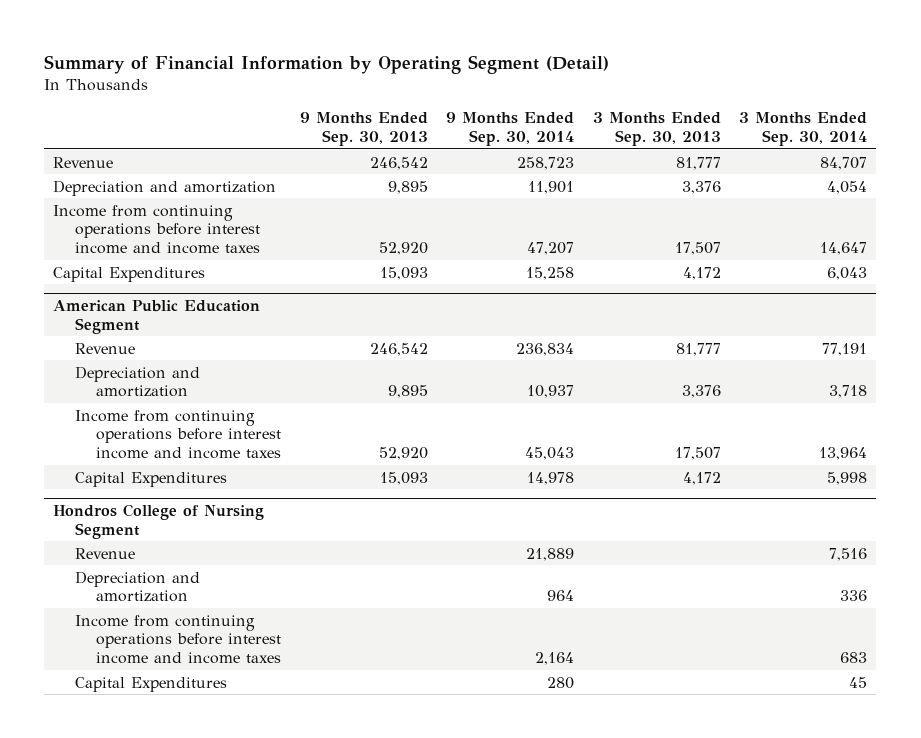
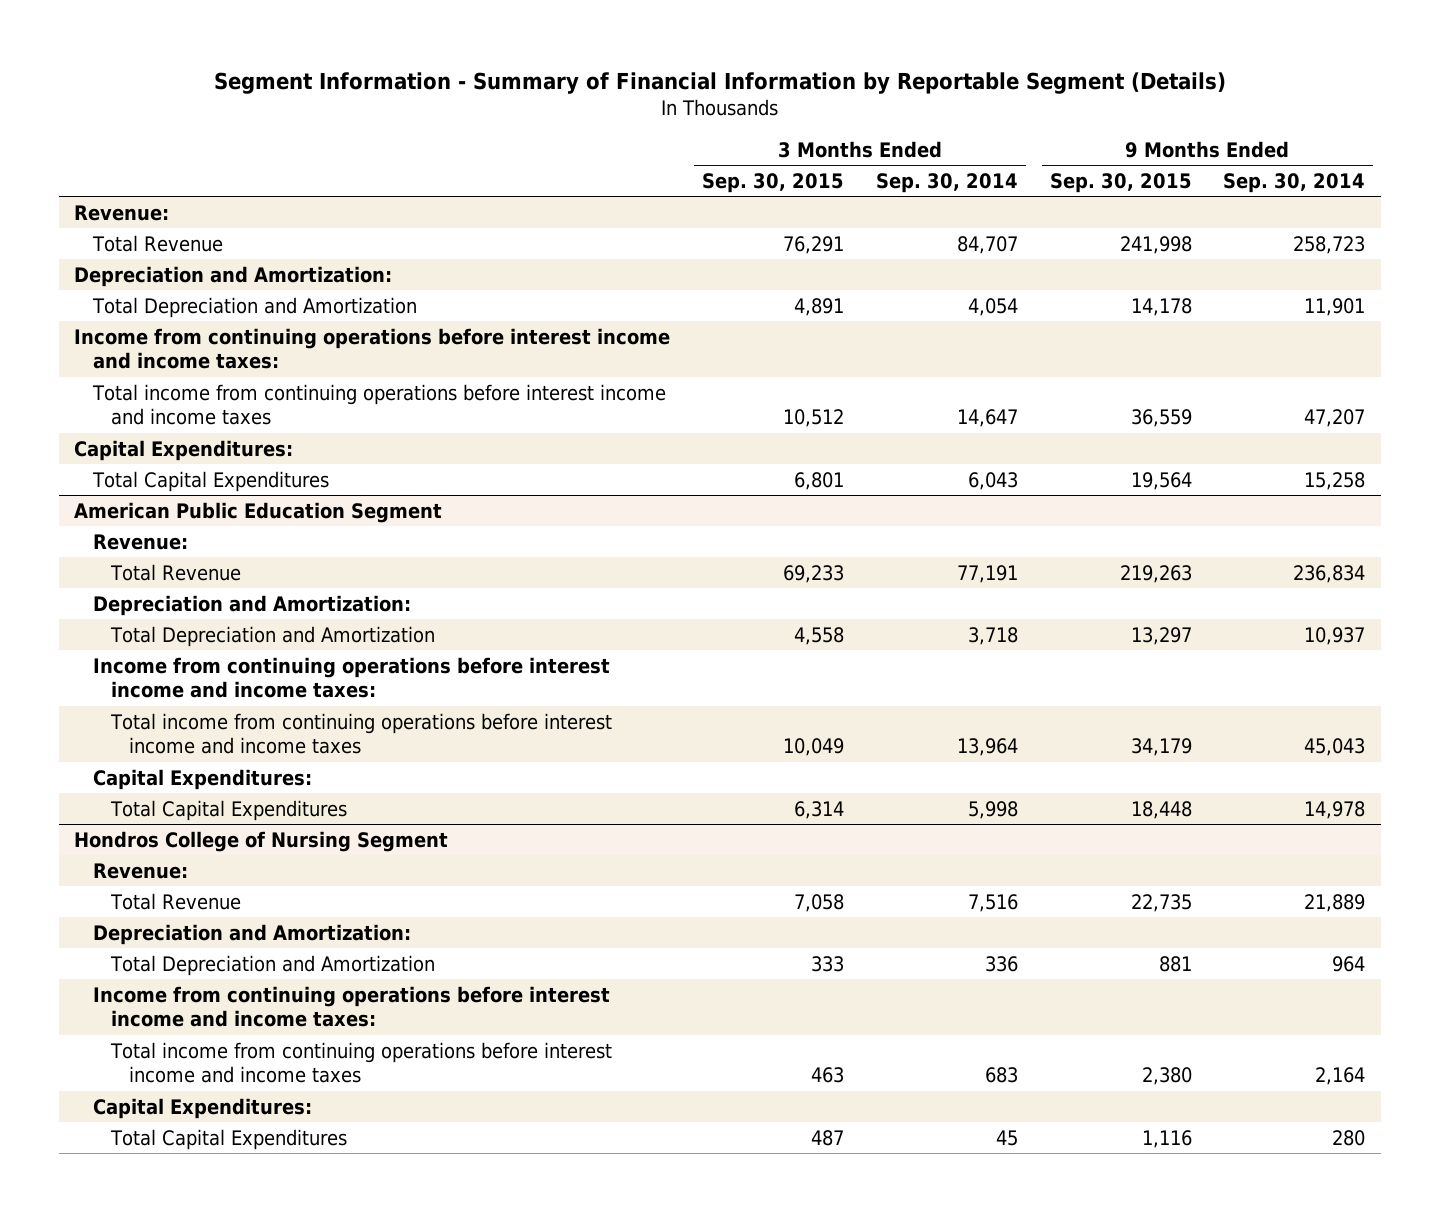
[44,54,610,74] Summary of Financial Information by Operating Segment (Detail) -> [213,71,1226,94] Segment Information - Summary of Financial Information by Reportable Segment (Details)
[299,112,428,147] 9 Months Ended Sep. 30, 2013 -> none
[592,112,721,147] 3 Months Ended Sep. 30, 2013 -> none
none -> [702,172,845,193] Sep. 30, 2015
none -> [1049,172,1192,193] Sep. 30, 2015
none -> [74,204,170,221] Revenue:
[53,156,114,168] Revenue -> [91,234,223,252] Total Revenue
none -> [74,265,393,287] Depreciation and Amortization:
[53,179,277,196] Depreciation and amortization -> [91,296,417,318] Total Depreciation and Amortization
none -> [74,327,671,370] Income from continuing operations before interest income and income taxes:
[53,204,260,255] Income from continuing operations before interest income and income taxes -> [91,383,666,426] Total income from continuing operations before interest income and income taxes
none -> [74,439,294,461] Capital Expenditures:
[53,266,206,282] Capital Expenditures -> [91,470,329,492] Total Capital Expenditures
none -> [92,533,188,550] Revenue:
[74,342,135,354] Revenue -> [109,563,241,581] Total Revenue
none -> [92,594,411,616] Depreciation and Amortization:
[74,365,200,398] Depreciation and amortization -> [109,625,435,647] Total Depreciation and Amortization
none -> [92,656,610,699] Income from continuing operations before interest income and income taxes:
[74,409,282,460] Income from continuing operations before interest income and income taxes -> [109,712,612,755] Total income from continuing operations before interest income and income taxes
none -> [92,768,312,790] Capital Expenditures:
[74,471,227,487] Capital Expenditures -> [109,799,347,821] Total Capital Expenditures
none -> [92,862,188,879] Revenue:
[74,547,135,559] Revenue -> [109,892,241,910] Total Revenue
none -> [92,923,411,945] Depreciation and Amortization:
[74,570,200,603] Depreciation and amortization -> [109,954,435,976] Total Depreciation and Amortization
none -> [92,985,610,1028] Income from continuing operations before interest income and income taxes:
[74,614,282,665] Income from continuing operations before interest income and income taxes -> [109,1041,612,1084] Total income from continuing operations before interest income and income taxes
none -> [92,1097,312,1119] Capital Expenditures:
[74,676,227,692] Capital Expenditures -> [109,1128,347,1150] Total Capital Expenditures

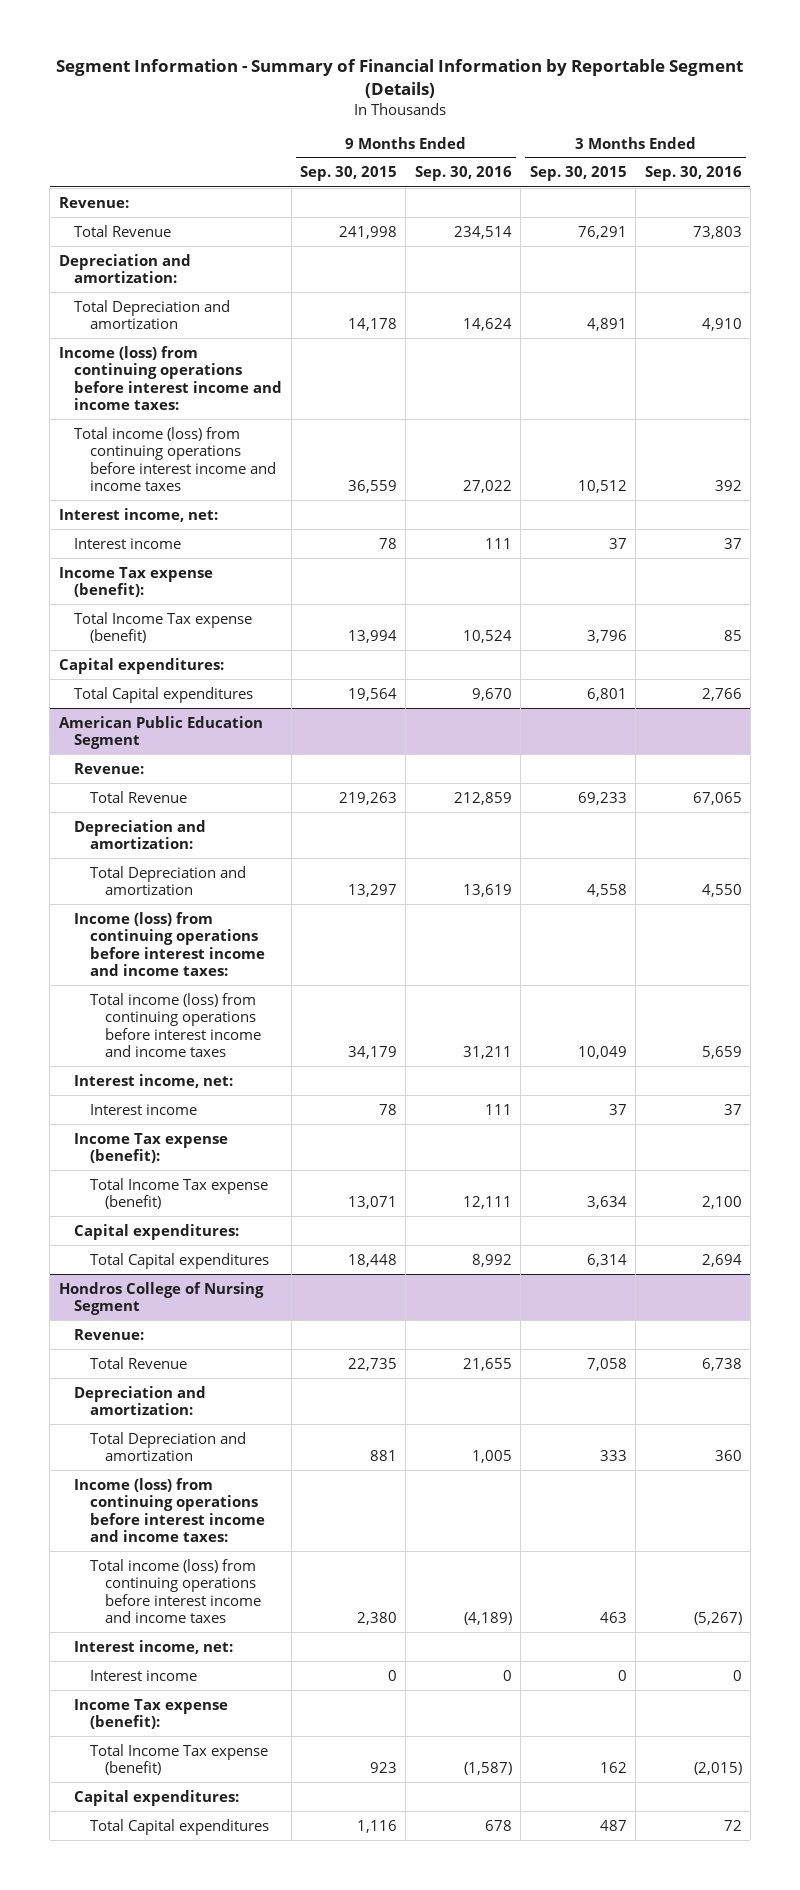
[875,172,1018,193] Sep. 30, 2014 -> none
[1223,172,1366,193] Sep. 30, 2014 -> none
none -> [414,166,512,182] Sep. 30, 2016
none -> [644,166,742,182] Sep. 30, 2016
[74,265,393,287] Depreciation and Amortization: -> [58,253,191,284] Depreciation and amortization:
[91,296,417,318] Total Depreciation and Amortization -> [74,299,231,330] Total Depreciation and amortization
[74,327,671,370] Income from continuing operations before interest income and income taxes: -> [58,345,283,411] Income (loss) from continuing operations before interest income and income taxes:
[91,383,666,426] Total income from continuing operations before interest income and income taxes -> [74,426,276,492] Total income (loss) from continuing operations before interest income and income taxes
none -> [58,507,218,522] Interest income, net:
none -> [74,537,182,549] Interest income
none -> [58,566,213,598] Income Tax expense (benefit):
none -> [74,611,253,644] Total Income Tax expense (benefit)
[74,439,294,461] Capital Expenditures: -> [58,657,224,674] Capital expenditures:
[91,470,329,492] Total Capital Expenditures -> [74,686,254,703] Total Capital expenditures
[92,594,411,616] Depreciation and Amortization: -> [74,819,207,850] Depreciation and amortization:
[109,625,435,647] Total Depreciation and Amortization -> [89,865,246,896] Total Depreciation and amortization
[92,656,610,699] Income from continuing operations before interest income and income taxes: -> [74,911,265,977] Income (loss) from continuing operations before interest income and income taxes:
[109,712,612,755] Total income from continuing operations before interest income and income taxes -> [89,992,262,1058] Total income (loss) from continuing operations before interest income and income taxes
none -> [74,1073,234,1088] Interest income, net:
none -> [89,1103,197,1115] Interest income
none -> [74,1132,229,1164] Income Tax expense (benefit):
none -> [89,1177,268,1210] Total Income Tax expense (benefit)
[92,768,312,790] Capital Expenditures: -> [74,1223,240,1240] Capital expenditures:
[109,799,347,821] Total Capital Expenditures -> [89,1252,269,1269] Total Capital expenditures
[92,923,411,945] Depreciation and Amortization: -> [74,1385,207,1416] Depreciation and amortization:
[109,954,435,976] Total Depreciation and Amortization -> [89,1431,246,1462] Total Depreciation and amortization
[92,985,610,1028] Income from continuing operations before interest income and income taxes: -> [74,1477,265,1543] Income (loss) from continuing operations before interest income and income taxes:
[109,1041,612,1084] Total income from continuing operations before interest income and income taxes -> [89,1558,262,1624] Total income (loss) from continuing operations before interest income and income taxes
none -> [74,1639,234,1654] Interest income, net:
none -> [89,1669,197,1681] Interest income
none -> [74,1698,229,1730] Income Tax expense (benefit):
none -> [89,1743,268,1776] Total Income Tax expense (benefit)
[92,1097,312,1119] Capital Expenditures: -> [74,1789,240,1806] Capital expenditures:
[109,1128,347,1150] Total Capital Expenditures -> [89,1818,269,1835] Total Capital expenditures

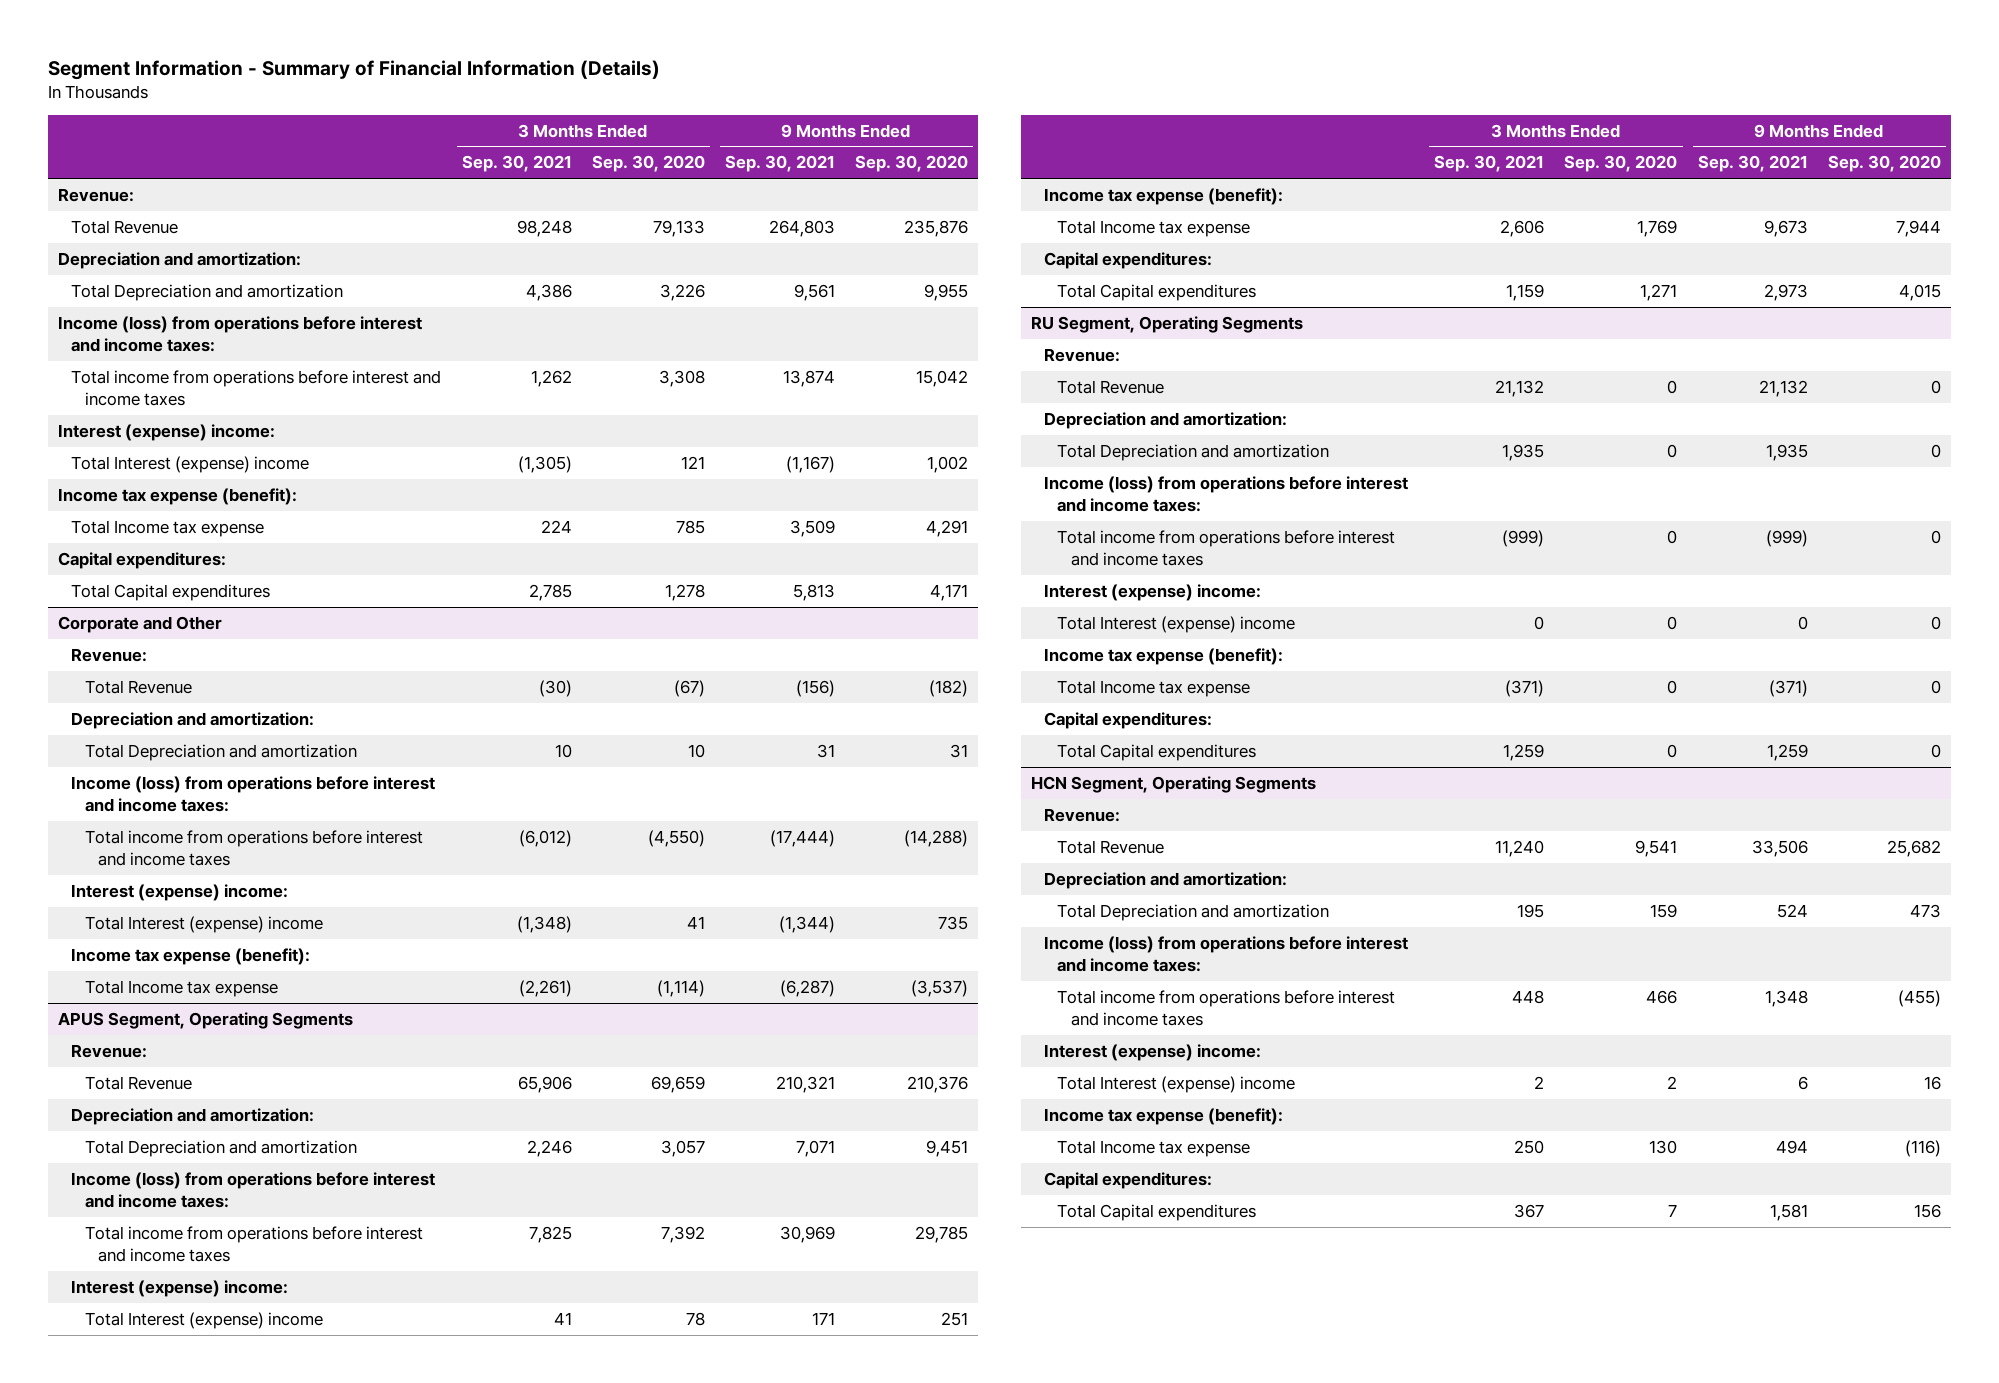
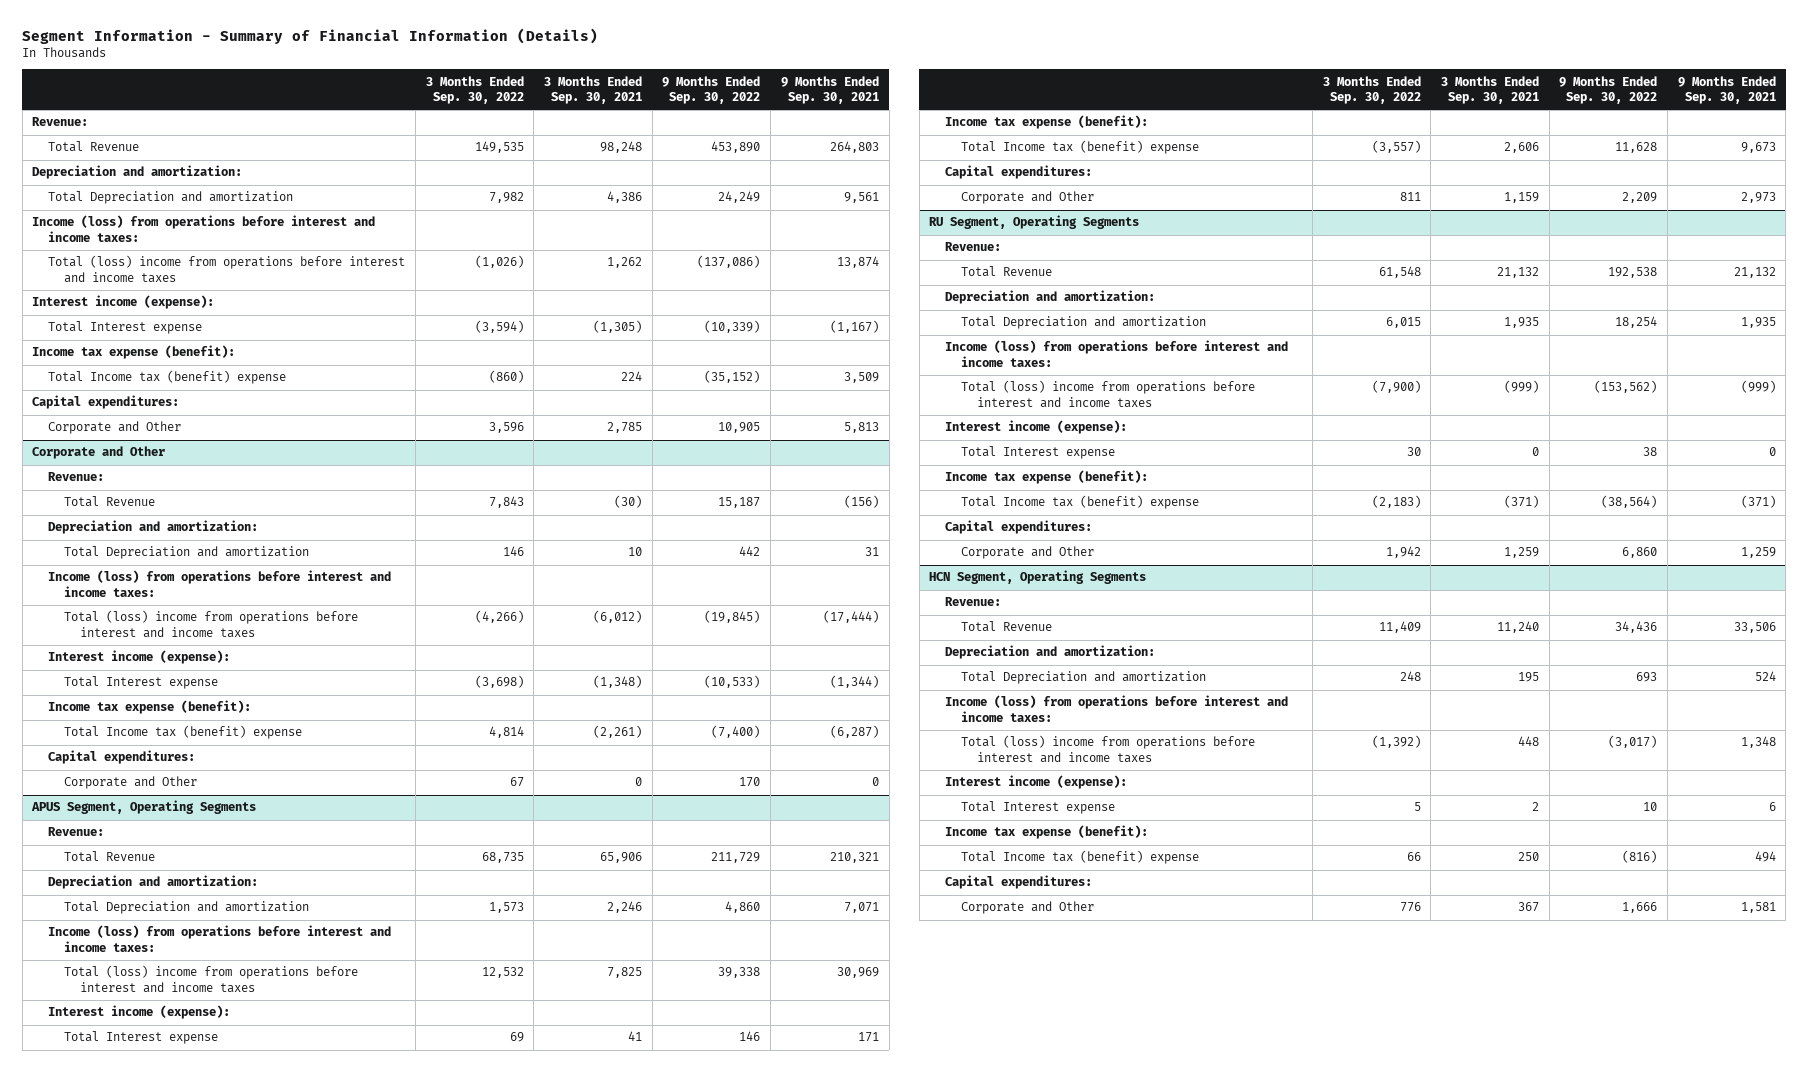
[591,155,705,173] Sep. 30, 2020 -> none
[854,155,968,173] Sep. 30, 2020 -> none
none -> [425,75,524,104] 3 Months Ended Sep. 30, 2022
none -> [662,75,761,104] 9 Months Ended Sep. 30, 2022
[71,369,442,406] Total income from operations before interest and income taxes -> [48,255,406,283] Total (loss) income from operations before interest and income taxes
[58,423,276,441] Interest (expense) income: -> [32,295,215,310] Interest income (expense):
[71,455,310,473] Total Interest (expense) income -> [48,321,203,335] Total Interest expense
[71,519,265,537] Total Income tax expense -> [48,370,287,385] Total Income tax (benefit) expense
[71,583,271,601] Total Capital expenditures -> [48,421,182,435] Corporate and Other
[84,829,423,866] Total income from operations before interest and income taxes -> [64,610,359,638] Total (loss) income from operations before interest and income taxes
[71,883,289,901] Interest (expense) income: -> [48,650,231,665] Interest income (expense):
[84,915,323,933] Total Interest (expense) income -> [64,676,219,690] Total Interest expense
[84,979,278,997] Total Income tax expense -> [64,725,303,740] Total Income tax (benefit) expense
none -> [48,750,196,765] Capital expenditures:
none -> [64,776,198,790] Corporate and Other
[84,1225,423,1262] Total income from operations before interest and income taxes -> [64,965,359,993] Total (loss) income from operations before interest and income taxes
[71,1279,289,1297] Interest (expense) income: -> [48,1005,231,1020] Interest income (expense):
[84,1311,323,1329] Total Interest (expense) income -> [64,1031,219,1045] Total Interest expense
[1057,219,1251,237] Total Income tax expense -> [961,140,1200,155] Total Income tax (benefit) expense
[1057,283,1257,301] Total Capital expenditures -> [961,191,1095,205] Corporate and Other
[1057,529,1396,566] Total income from operations before interest and income taxes -> [961,380,1256,408] Total (loss) income from operations before interest and income taxes
[1044,583,1262,601] Interest (expense) income: -> [945,420,1128,435] Interest income (expense):
[1057,615,1296,633] Total Interest (expense) income -> [961,446,1116,460] Total Interest expense
[1057,679,1251,697] Total Income tax expense -> [961,495,1200,510] Total Income tax (benefit) expense
[1057,743,1257,761] Total Capital expenditures -> [961,546,1095,560] Corporate and Other
[1057,989,1396,1026] Total income from operations before interest and income taxes -> [961,735,1256,763] Total (loss) income from operations before interest and income taxes
[1044,1043,1262,1061] Interest (expense) income: -> [945,775,1128,790] Interest income (expense):
[1057,1075,1296,1093] Total Interest (expense) income -> [961,801,1116,815] Total Interest expense
[1057,1139,1251,1157] Total Income tax expense -> [961,850,1200,865] Total Income tax (benefit) expense
[1057,1203,1257,1221] Total Capital expenditures -> [961,901,1095,915] Corporate and Other

